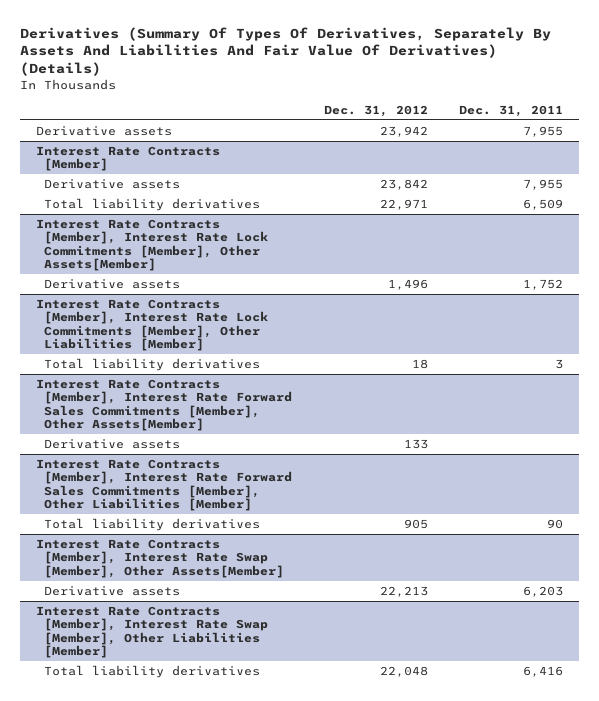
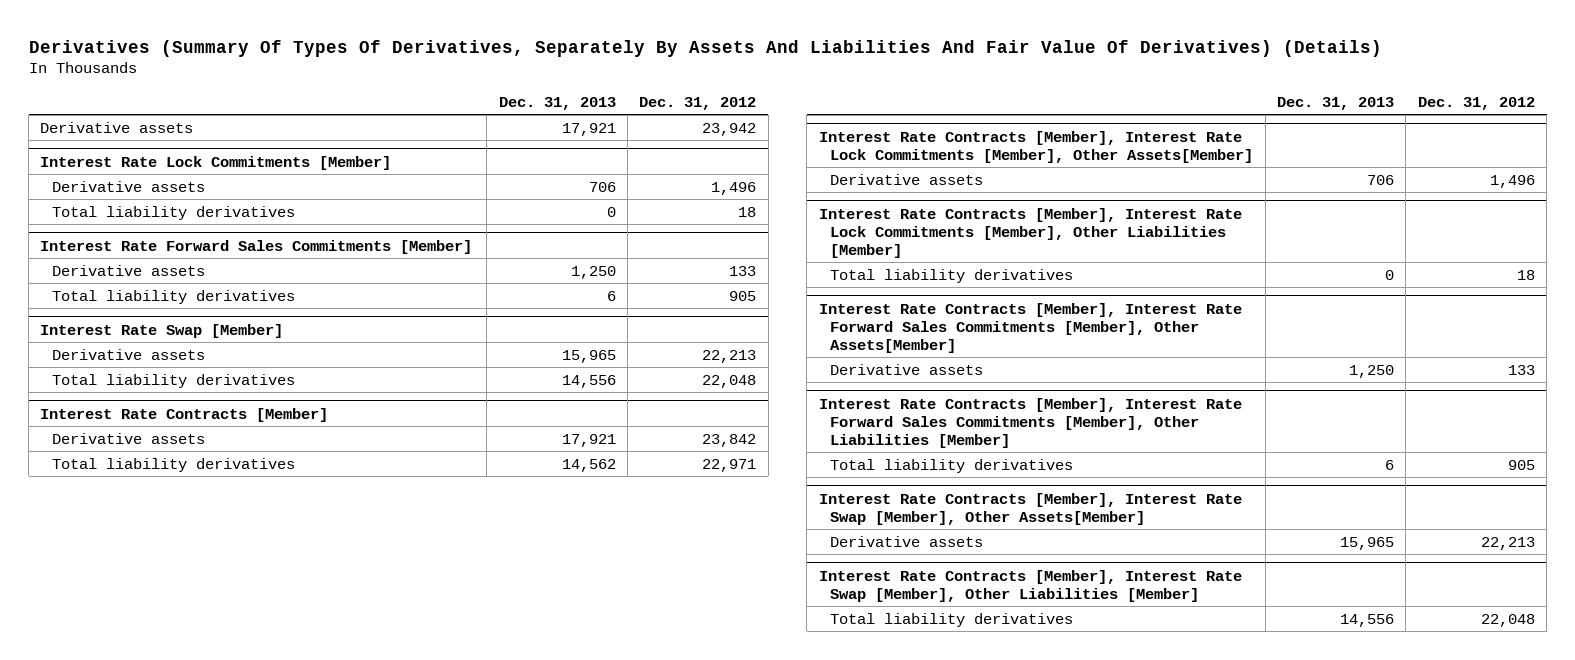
[459,105,564,118] Dec. 31, 2011 -> none
none -> [498,96,616,110] Dec. 31, 2013
none -> [40,155,392,170] Interest Rate Lock Commitments [Member]
none -> [51,180,205,192] Derivative assets
none -> [51,205,295,220] Total liability derivatives
none -> [40,239,473,254] Interest Rate Forward Sales Commitments [Member]
none -> [51,264,205,276] Derivative assets
none -> [51,289,295,304] Total liability derivatives
none -> [40,323,284,338] Interest Rate Swap [Member]
none -> [51,348,205,360] Derivative assets
none -> [51,373,295,388] Total liability derivatives

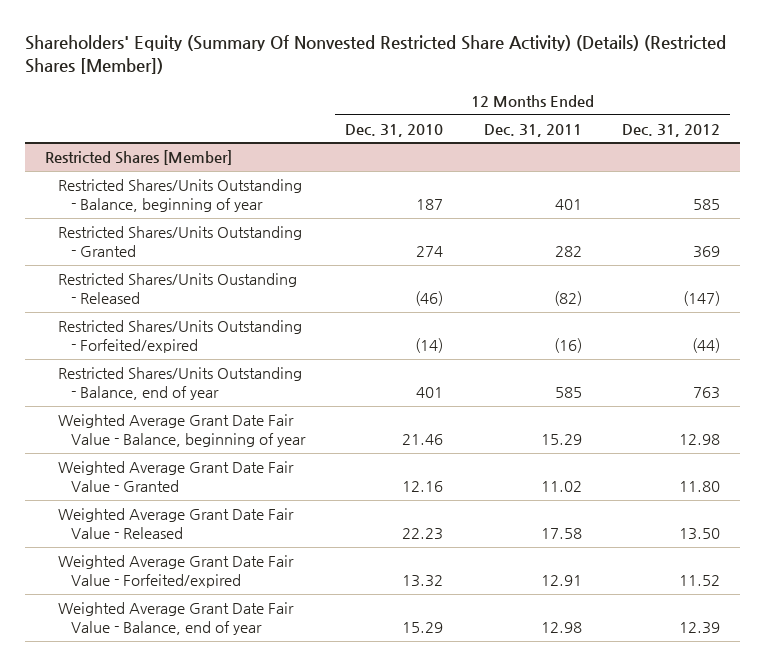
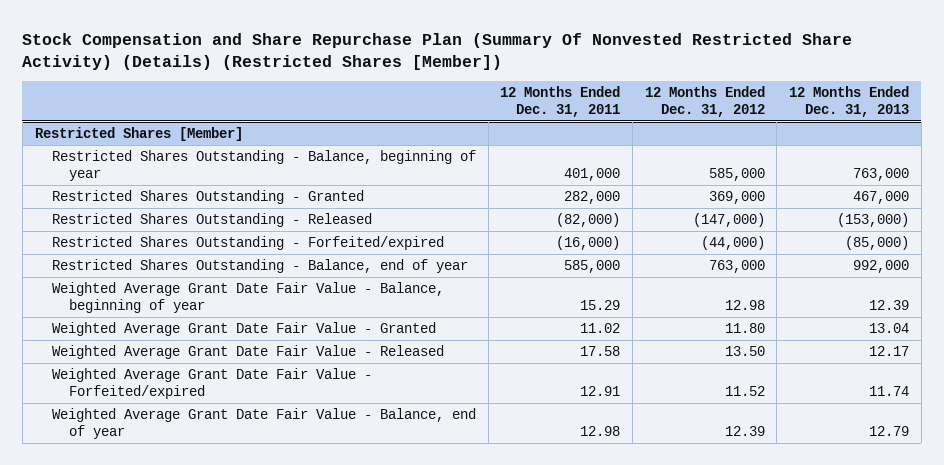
[25,35,727,75] Shareholders' Equity (Summary Of Nonvested Restricted Share Activity) (Details) (Restricted Shares [Member]) -> [22,32,853,70] Stock Compensation and Share Repurchase Plan (Summary Of Nonvested Restricted Share Activity) (Details) (Restricted Shares [Member])
[345,123,444,137] Dec. 31, 2010 -> none
none -> [788,86,909,117] 12 Months Ended Dec. 31, 2013
[58,179,303,212] Restricted Shares/Units Outstanding - Balance, beginning of year -> [51,150,476,181] Restricted Shares Outstanding - Balance, beginning of year
[554,198,582,210] 401 -> [564,167,621,181] 401,000
[692,198,720,210] 585 -> [708,167,765,181] 585,000
[58,226,303,257] Restricted Shares/Units Outstanding - Granted -> [51,190,364,205] Restricted Shares Outstanding - Granted
[554,245,582,257] 282 -> [564,191,621,205] 282,000
[692,245,720,258] 369 -> [708,191,765,205] 369,000
[58,273,298,304] Restricted Shares/Units Oustanding - Released -> [51,213,372,228] Restricted Shares Outstanding - Released
[553,290,582,306] (82) -> [556,213,621,228] (82,000)
[682,290,720,306] (147) -> [692,213,765,228] (147,000)
[58,320,303,353] Restricted Shares/Units Outstanding - Forfeited/expired -> [51,236,444,251] Restricted Shares Outstanding - Forfeited/expired
[553,337,582,353] (16) -> [556,236,621,251] (16,000)
[691,337,720,353] (44) -> [700,236,765,251] (44,000)
[58,367,303,400] Restricted Shares/Units Outstanding - Balance, end of year -> [51,259,468,274] Restricted Shares Outstanding - Balance, end of year
[554,386,582,398] 585 -> [564,260,621,274] 585,000
[692,386,720,399] 763 -> [708,260,765,274] 763,000

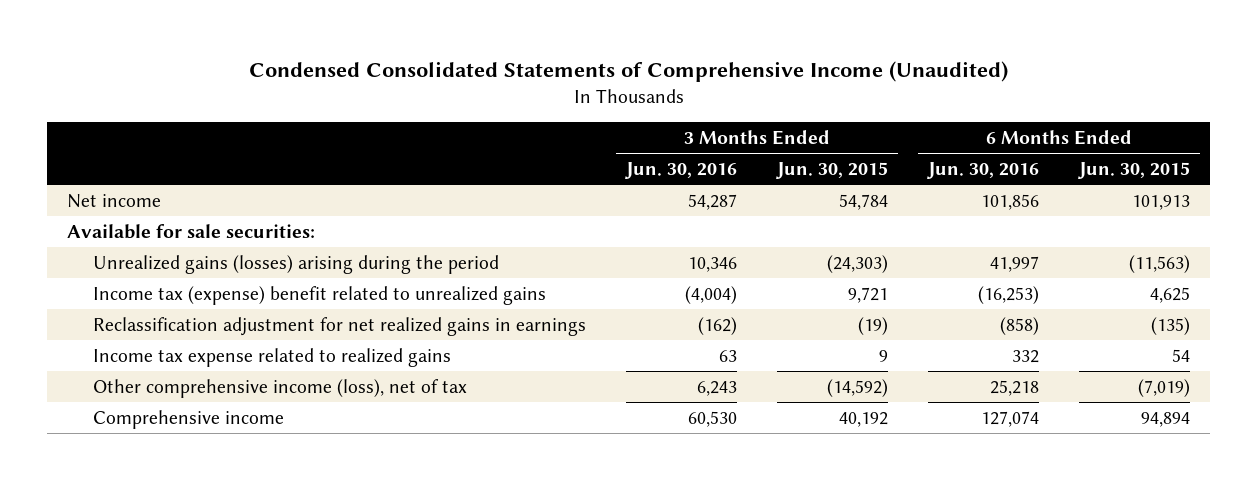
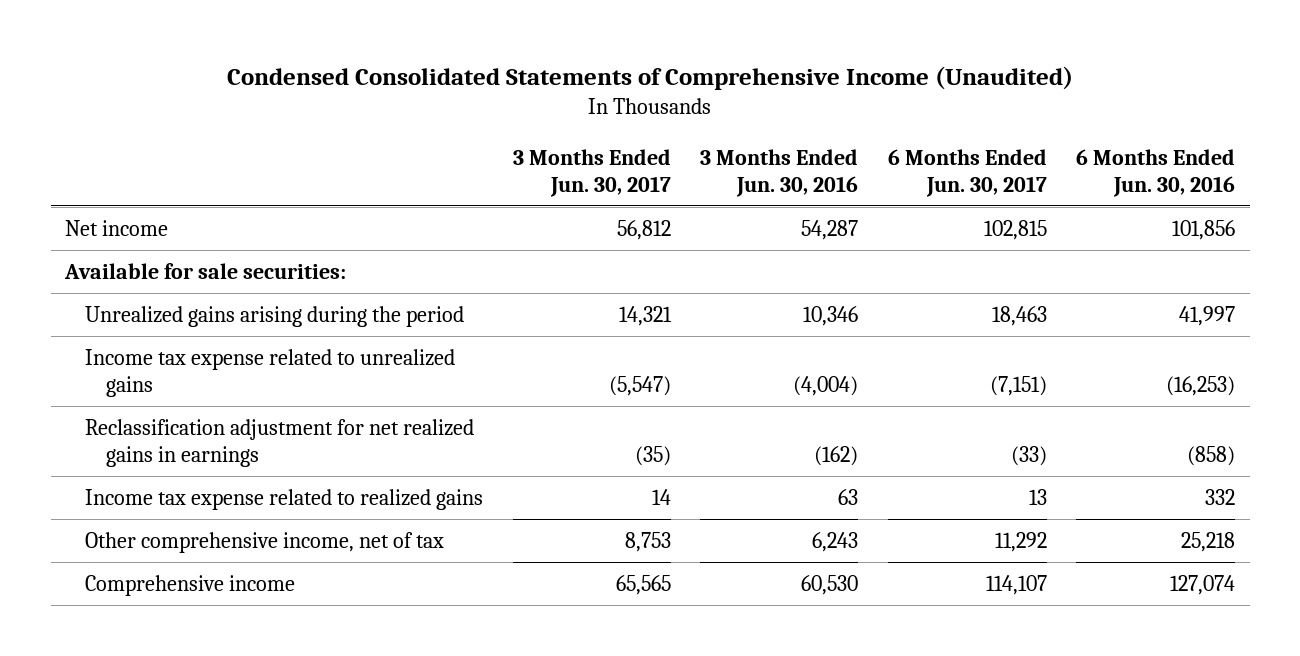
[776,162,889,180] Jun. 30, 2015 -> none
[1078,162,1191,180] Jun. 30, 2015 -> none
none -> [512,149,671,197] 3 Months Ended Jun. 30, 2017
none -> [887,149,1047,197] 6 Months Ended Jun. 30, 2017
[93,254,500,274] Unrealized gains (losses) arising during the period -> [85,305,465,327] Unrealized gains arising during the period
[93,285,547,305] Income tax (expense) benefit related to unrealized gains -> [85,348,456,397] Income tax expense related to unrealized gains
[93,378,468,398] Other comprehensive income (loss), net of tax -> [85,531,445,553] Other comprehensive income, net of tax

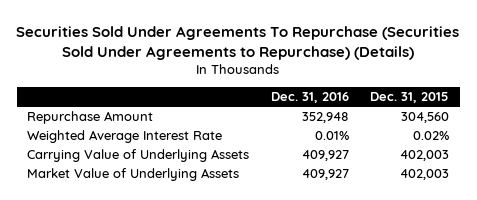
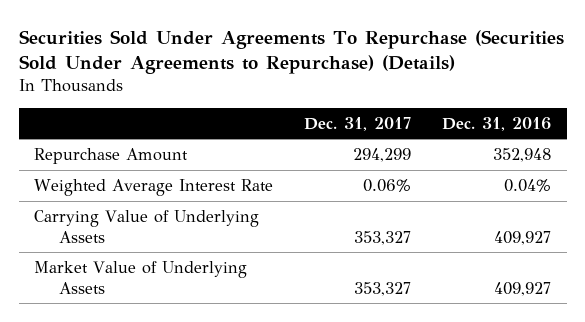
[370,92,450,104] Dec. 31, 2015 -> none
none -> [304,116,412,131] Dec. 31, 2017
[314,130,349,140] 0.01% -> [504,178,552,192] 0.04%

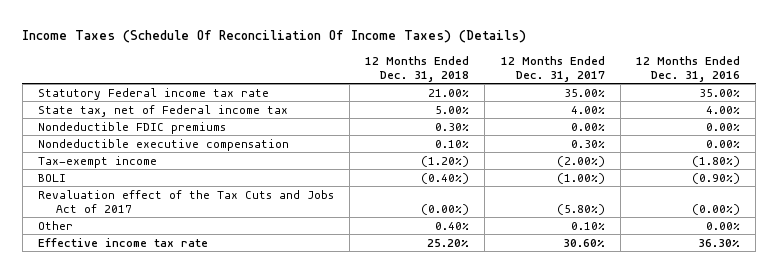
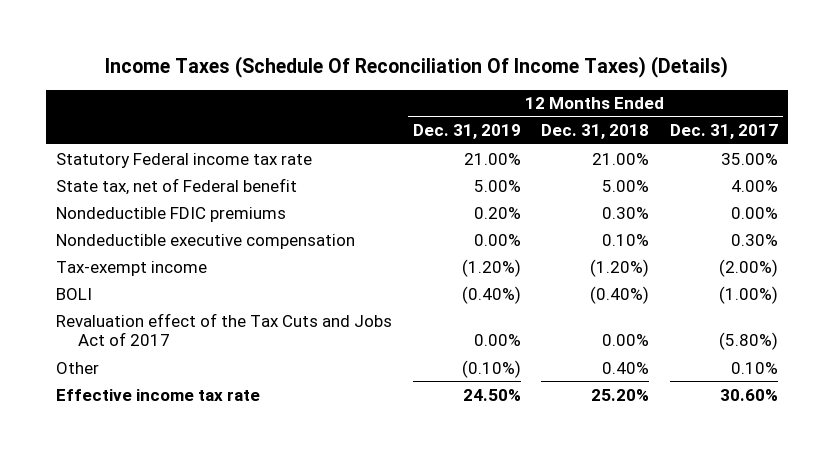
[636,55,741,82] 12 Months Ended Dec. 31, 2016 -> none
none -> [412,124,521,140] Dec. 31, 2019
[37,104,288,117] State tax, net of Federal income tax -> [56,177,298,195] State tax, net of Federal benefit
[421,203,470,215] (0.00%) -> [602,334,650,347] 0.00%

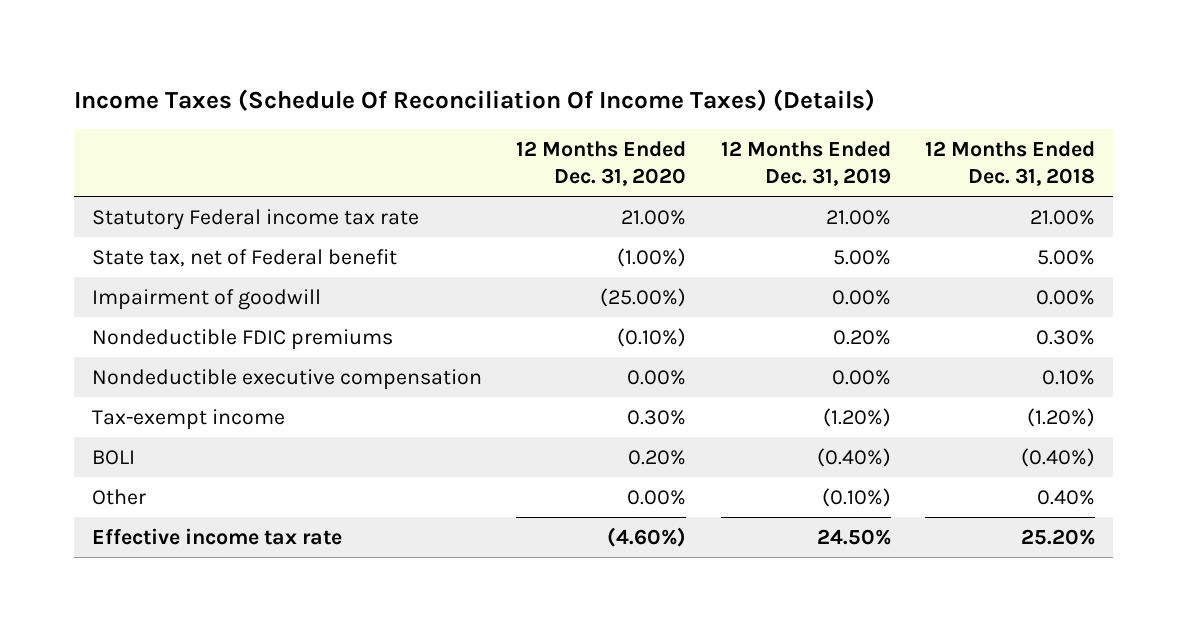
[670,124,779,140] Dec. 31, 2017 -> none
none -> [516,140,687,186] 12 Months Ended Dec. 31, 2020
none -> [91,288,321,310] Impairment of goodwill
[56,312,393,347] Revaluation effect of the Tax Cuts and Jobs Act of 2017 -> none

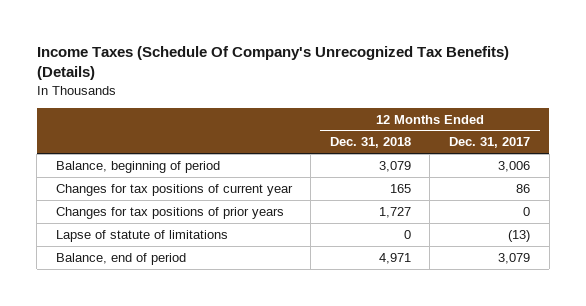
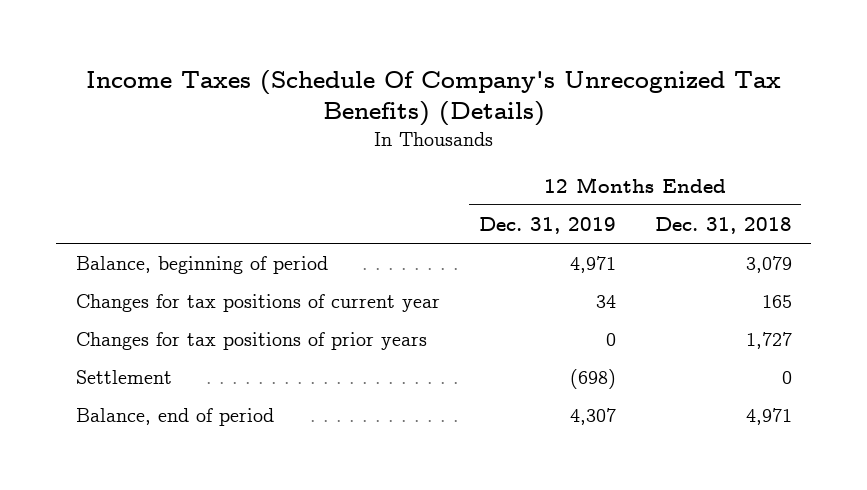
[449,137,531,149] Dec. 31, 2017 -> none
none -> [478,216,616,234] Dec. 31, 2019
[55,229,228,242] Lapse of statute of limitations -> none
none -> [75,370,172,385] Settlement

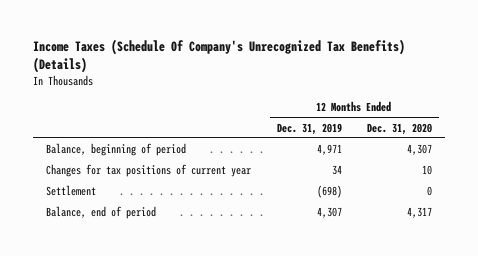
[654,216,792,234] Dec. 31, 2018 -> none
none -> [367,122,433,135] Dec. 31, 2020
[75,332,427,351] Changes for tax positions of prior years -> none

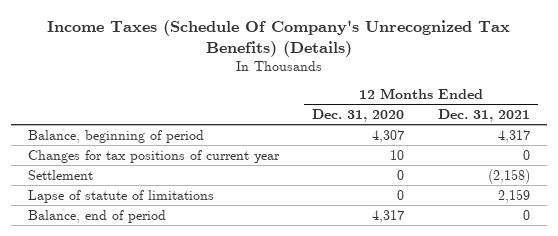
[276,122,342,135] Dec. 31, 2019 -> none
none -> [437,109,530,123] Dec. 31, 2021
none -> [27,189,214,203] Lapse of statute of limitations

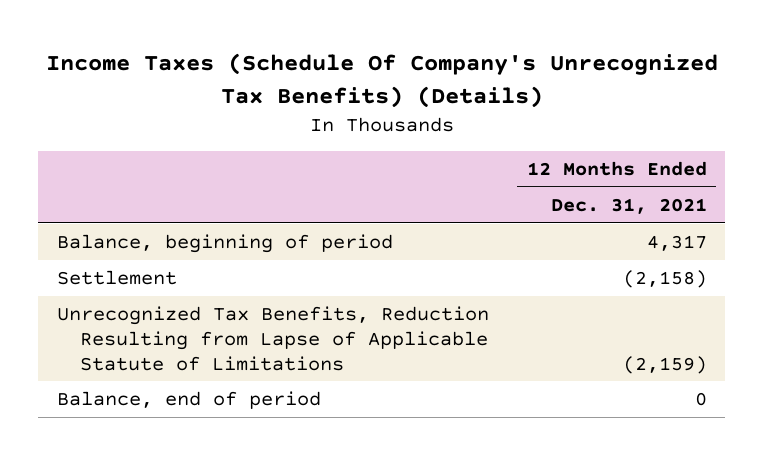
[312,109,405,123] Dec. 31, 2020 -> none
[27,149,280,163] Changes for tax positions of current year -> none
[27,189,214,203] Lapse of statute of limitations -> [57,305,490,371] Unrecognized Tax Benefits, Reduction Resulting from Lapse of Applicable Statute of Limitations
[497,188,530,203] 2,159 -> [622,355,707,374] (2,159)

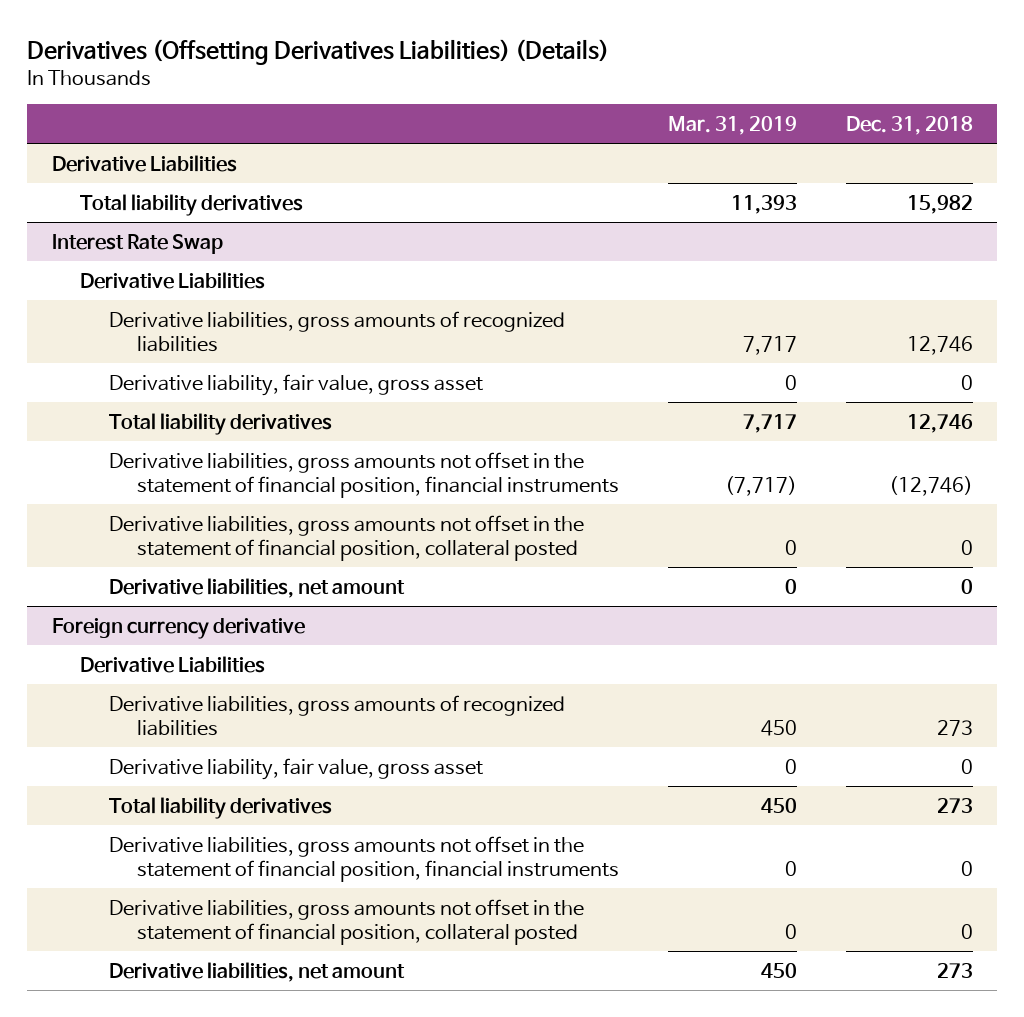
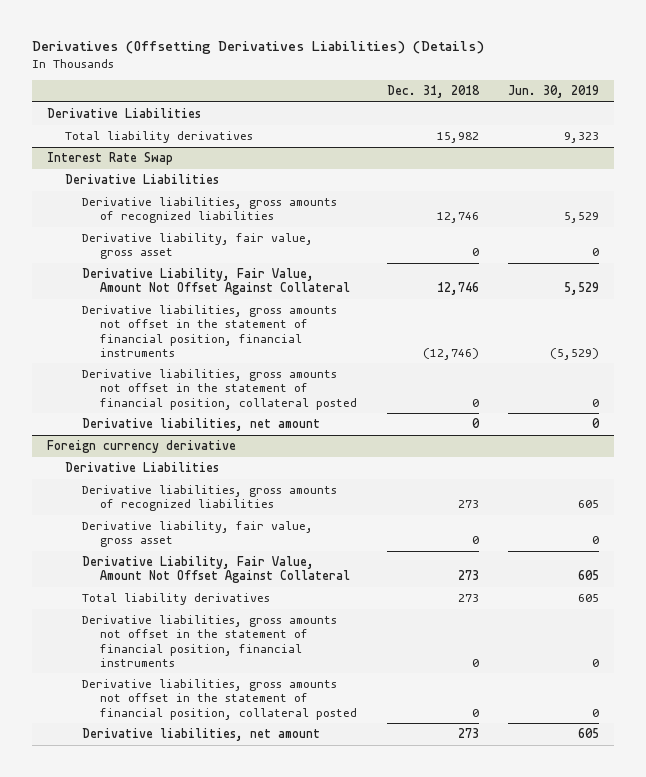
[668,116,798,136] Mar. 31, 2019 -> none
none -> [508,85,600,99] Jun. 30, 2019
[108,412,332,435] Total liability derivatives -> [82,268,351,296] Derivative Liability, Fair Value, Amount Not Offset Against Collateral
none -> [82,556,351,584] Derivative Liability, Fair Value, Amount Not Offset Against Collateral

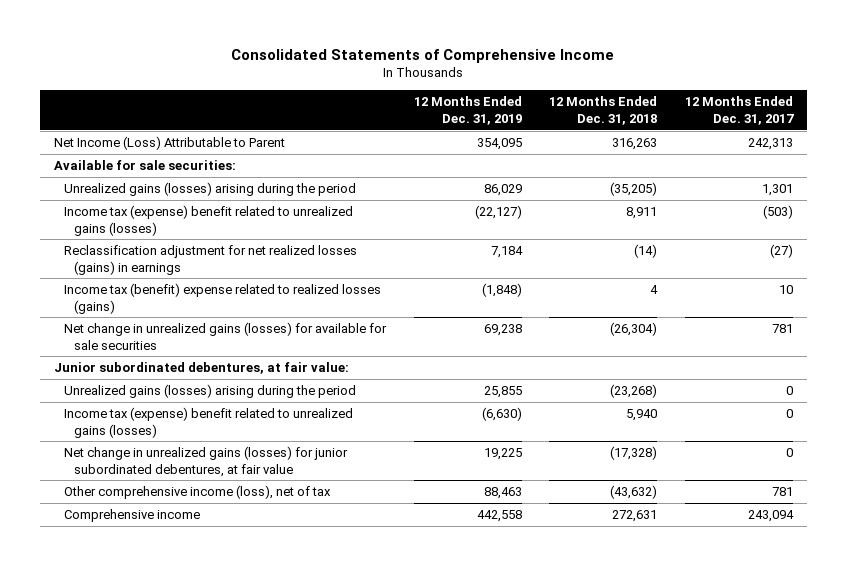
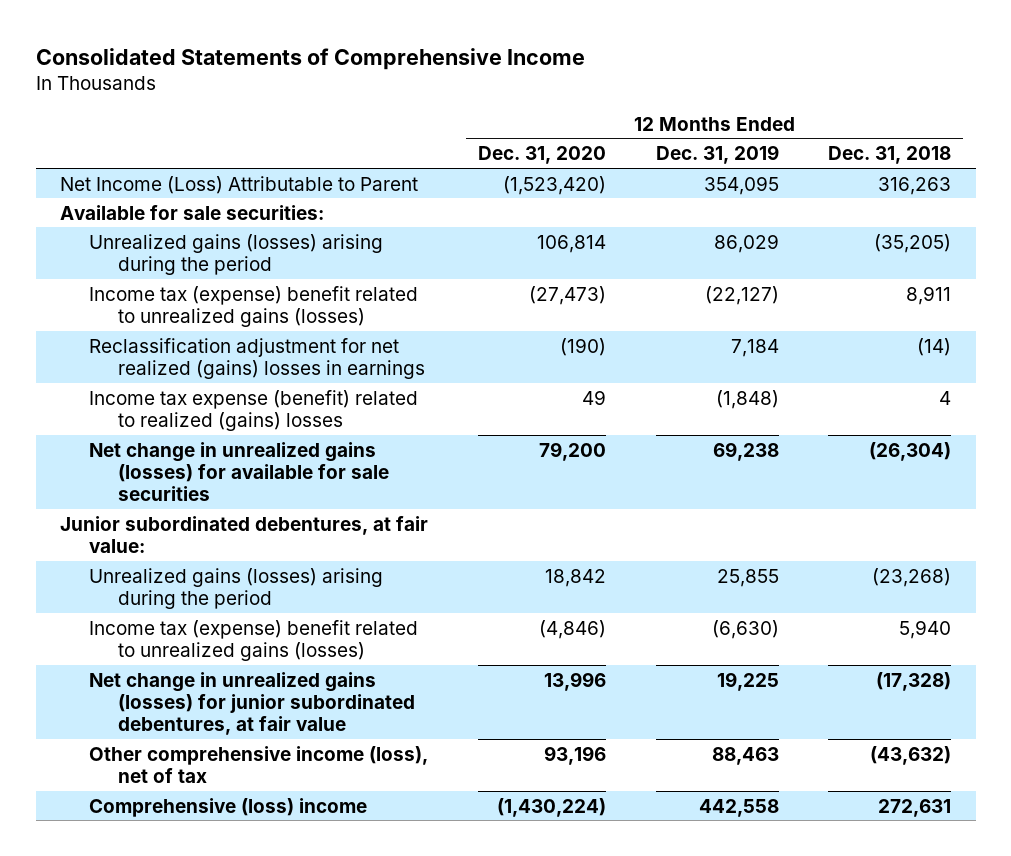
[685,96,795,126] 12 Months Ended Dec. 31, 2017 -> none
none -> [477,146,606,165] Dec. 31, 2020
[63,245,357,275] Reclassification adjustment for net realized losses (gains) in earnings -> [89,337,425,379] Reclassification adjustment for net realized (gains) losses in earnings
[63,283,381,314] Income tax (benefit) expense related to realized losses (gains) -> [89,389,419,431] Income tax expense (benefit) related to realized (gains) losses
[63,509,200,523] Comprehensive income -> [89,797,368,817] Comprehensive (loss) income

